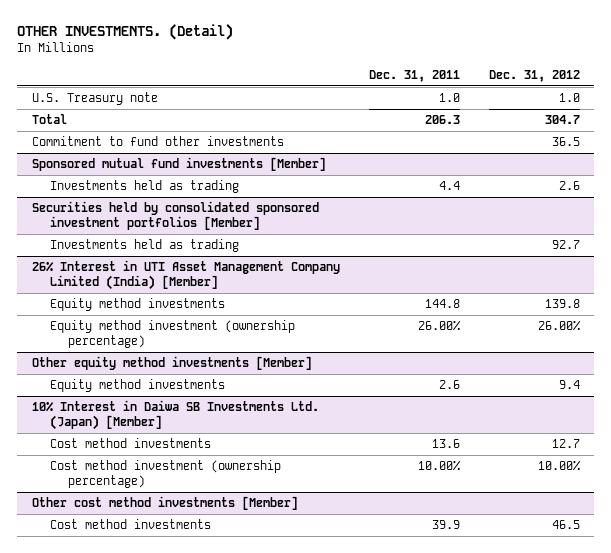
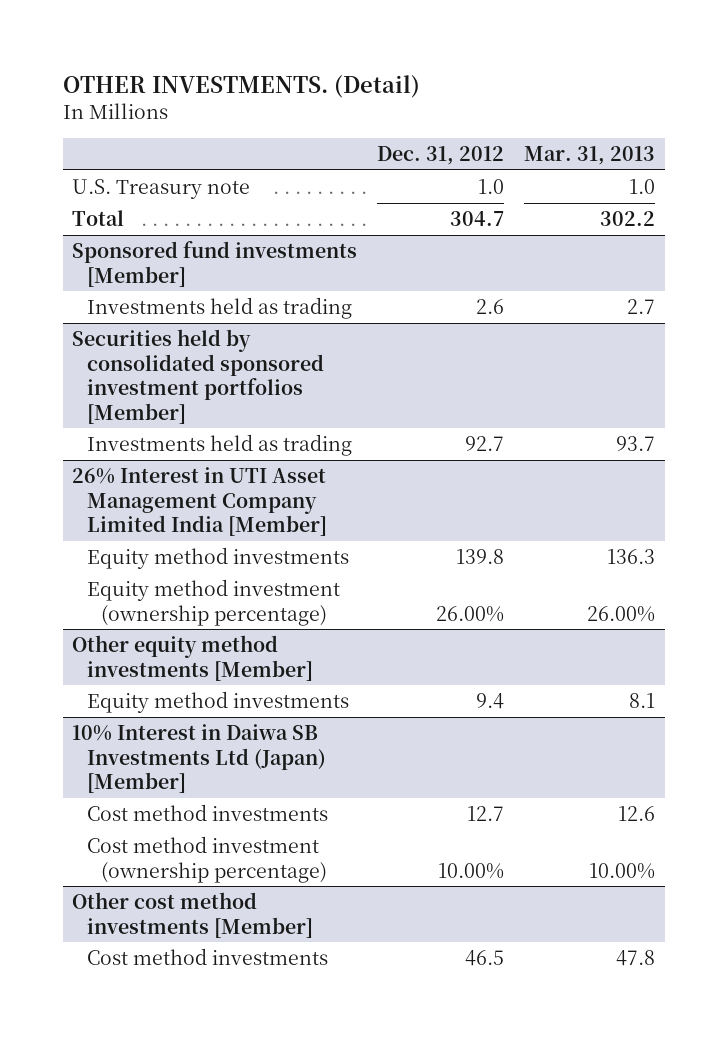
[368,69,460,82] Dec. 31, 2011 -> none
none -> [523,145,655,165] Mar. 31, 2013
[31,136,284,147] Commitment to fund other investments -> none
[31,157,326,172] Sponsored mutual fund investments [Member] -> [72,240,358,287] Sponsored fund investments [Member]
[31,260,340,290] 26% Interest in UTI Asset Management Company Limited (India) [Member] -> [72,466,327,537] 26% Interest in UTI Asset Management Company Limited India [Member]
[31,400,319,430] 10% Interest in Daiwa SB Investments Ltd. (Japan) [Member] -> [72,723,326,794] 10% Interest in Daiwa SB Investments Ltd (Japan) [Member]

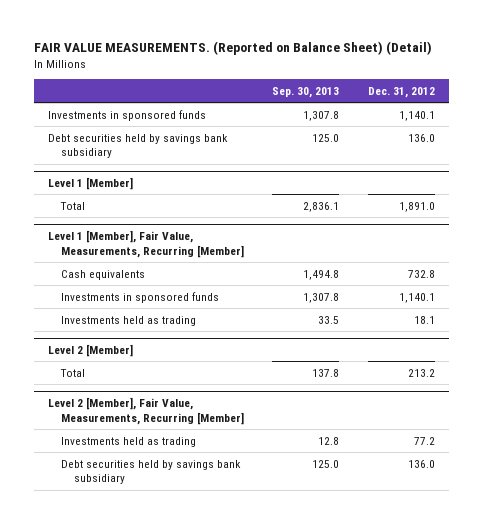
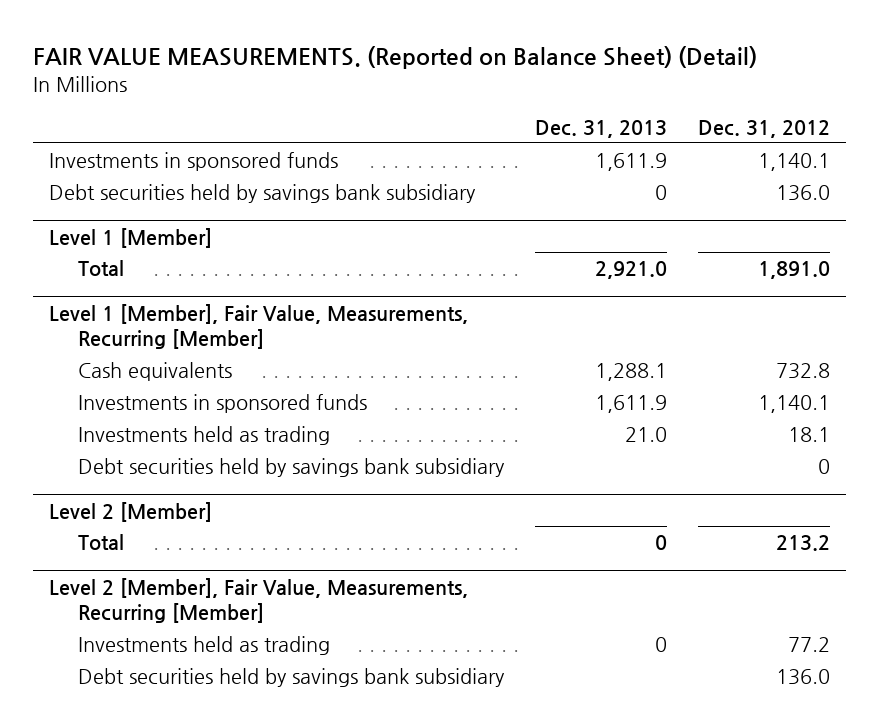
[272,86,340,98] Sep. 30, 2013 -> none
none -> [535,119,668,138] Dec. 31, 2013
none -> [77,457,505,477] Debt securities held by savings bank subsidiary

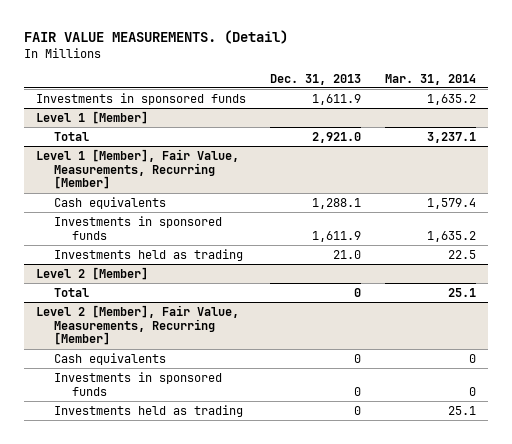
[32,46,757,70] FAIR VALUE MEASUREMENTS. (Reported on Balance Sheet) (Detail) -> [23,29,288,44] FAIR VALUE MEASUREMENTS. (Detail)
[698,119,831,138] Dec. 31, 2012 -> none
none -> [384,73,476,85] Mar. 31, 2014
[48,183,476,203] Debt securities held by savings bank subsidiary -> none
[77,457,505,477] Debt securities held by savings bank subsidiary -> none
none -> [53,352,166,365] Cash equivalents
none -> [53,371,222,396] Investments in sponsored funds
[77,667,505,687] Debt securities held by savings bank subsidiary -> none

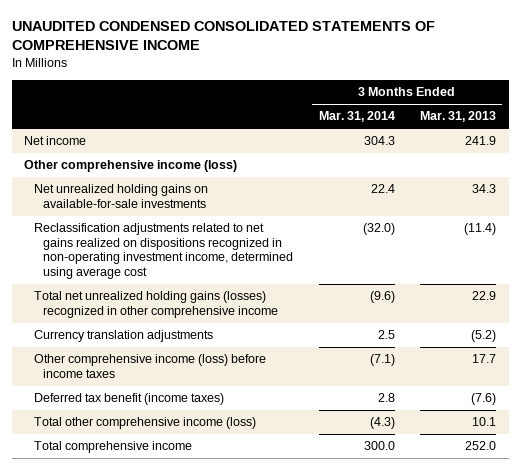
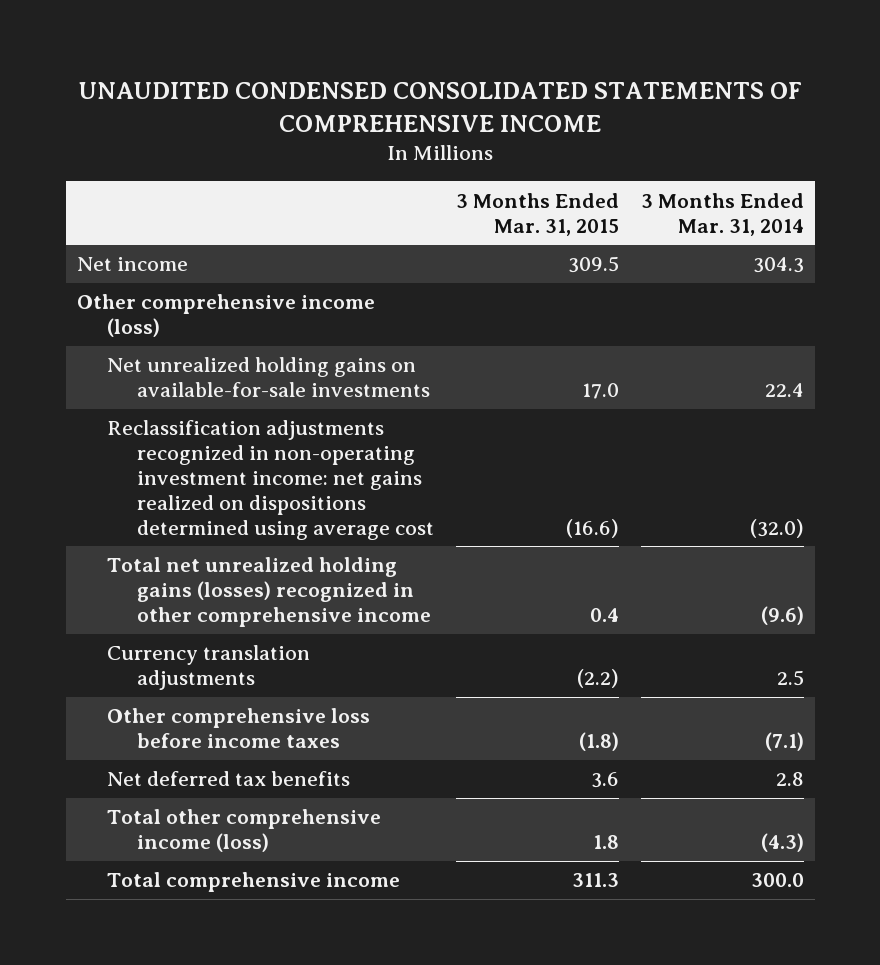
[419,111,496,123] Mar. 31, 2013 -> none
none -> [455,192,619,236] 3 Months Ended Mar. 31, 2015
[33,223,294,279] Reclassification adjustments related to net gains realized on dispositions recognized in non-operating investment income, determined using average cost -> [106,420,434,540] Reclassification adjustments recognized in non-operating investment income: net gains realized on dispositions determined using average cost
[33,354,266,378] Other comprehensive income (loss) before income taxes -> [106,708,370,749] Other comprehensive loss before income taxes
[33,393,224,406] Deferred tax benefit (income taxes) -> [106,771,350,787] Net deferred tax benefits

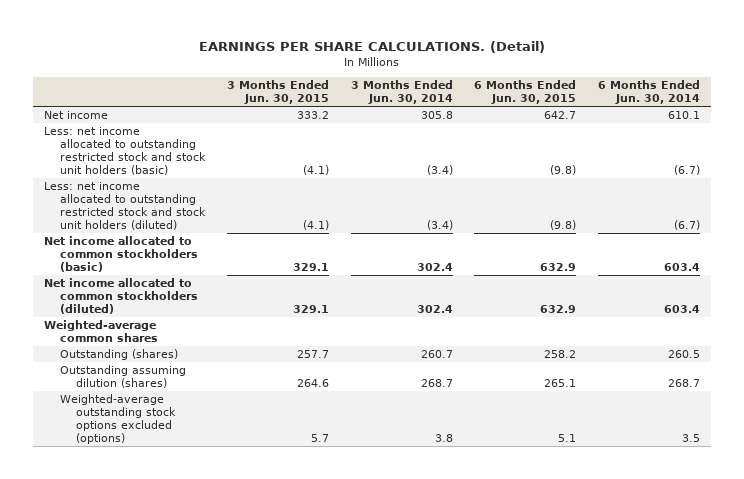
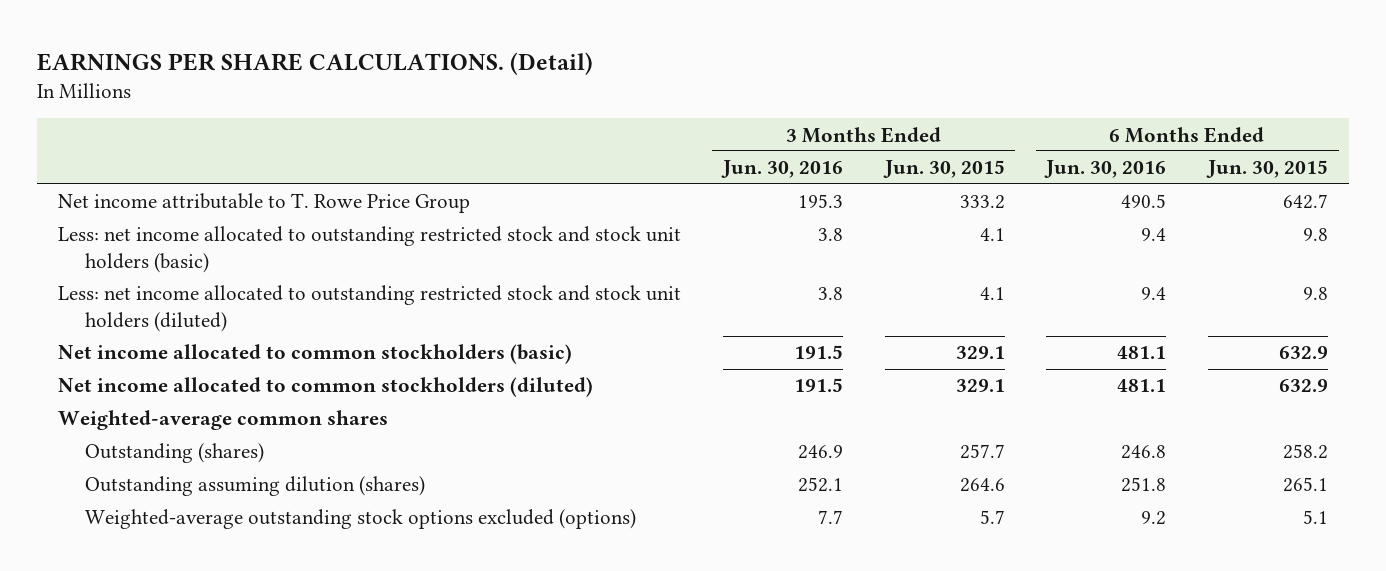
[350,79,453,104] 3 Months Ended Jun. 30, 2014 -> none
[598,79,701,104] 6 Months Ended Jun. 30, 2014 -> none
none -> [720,160,843,179] Jun. 30, 2016
none -> [1044,160,1167,179] Jun. 30, 2016
[44,111,109,120] Net income -> [58,193,471,214] Net income attributable to T. Rowe Price Group
[302,165,329,176] (4.1) -> [979,228,1005,242] 4.1
[550,165,577,176] (9.8) -> [1303,228,1329,242] 9.8
[302,220,329,231] (4.1) -> [979,287,1005,301] 4.1
[550,220,577,231] (9.8) -> [1303,287,1329,301] 9.8

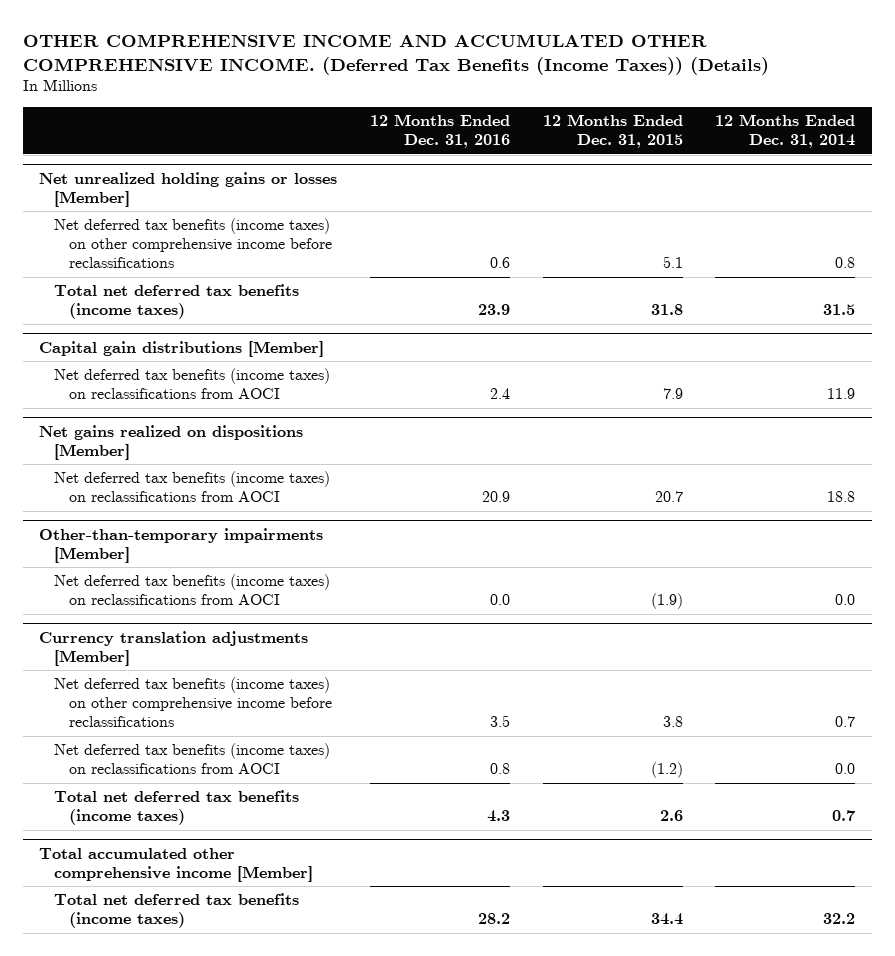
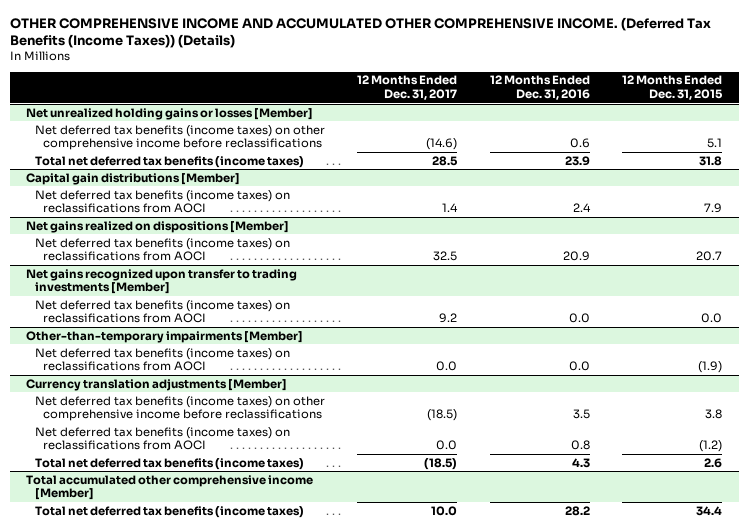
[715,113,856,149] 12 Months Ended Dec. 31, 2014 -> none
none -> [357,75,458,101] 12 Months Ended Dec. 31, 2017
none -> [26,268,298,295] Net gains recognized upon transfer to trading investments [Member]
none -> [34,299,290,324] Net deferred tax benefits (income taxes) on reclassifications from AOCI

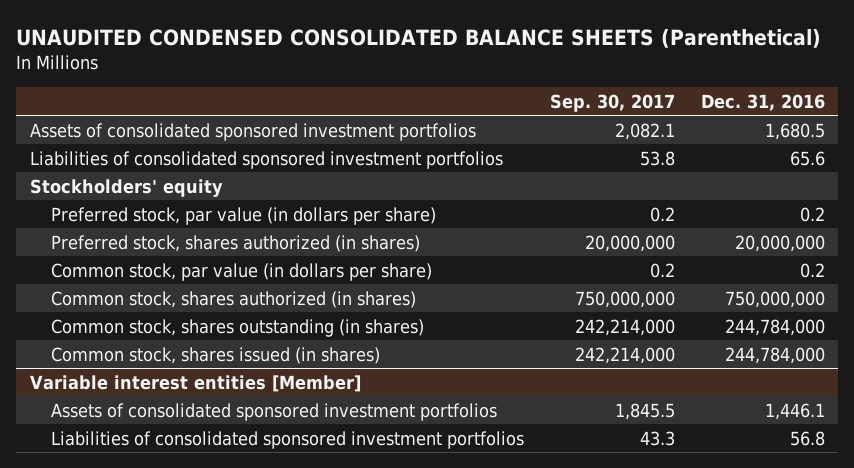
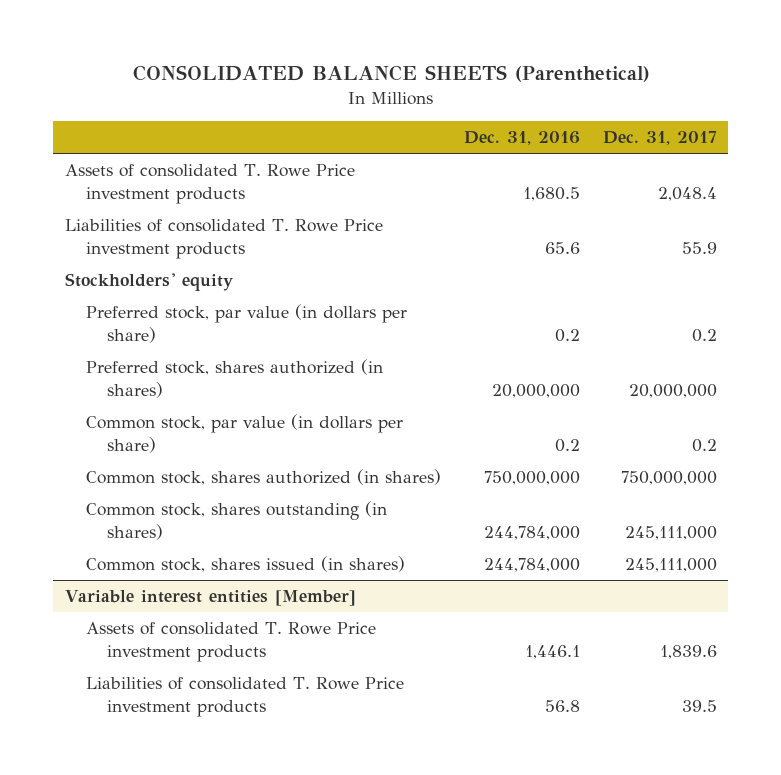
[16,28,822,48] UNAUDITED CONDENSED CONSOLIDATED BALANCE SHEETS (Parenthetical) -> [132,65,650,83] CONSOLIDATED BALANCE SHEETS (Parenthetical)
[549,93,675,112] Sep. 30, 2017 -> none
none -> [602,131,717,146] Dec. 31, 2017
[29,122,476,141] Assets of consolidated sponsored investment portfolios -> [64,164,355,204] Assets of consolidated T. Rowe Price investment products
[29,150,503,169] Liabilities of consolidated sponsored investment portfolios -> [64,219,383,259] Liabilities of consolidated T. Rowe Price investment products
[50,402,497,421] Assets of consolidated sponsored investment portfolios -> [85,622,376,662] Assets of consolidated T. Rowe Price investment products
[50,430,524,449] Liabilities of consolidated sponsored investment portfolios -> [85,677,404,717] Liabilities of consolidated T. Rowe Price investment products

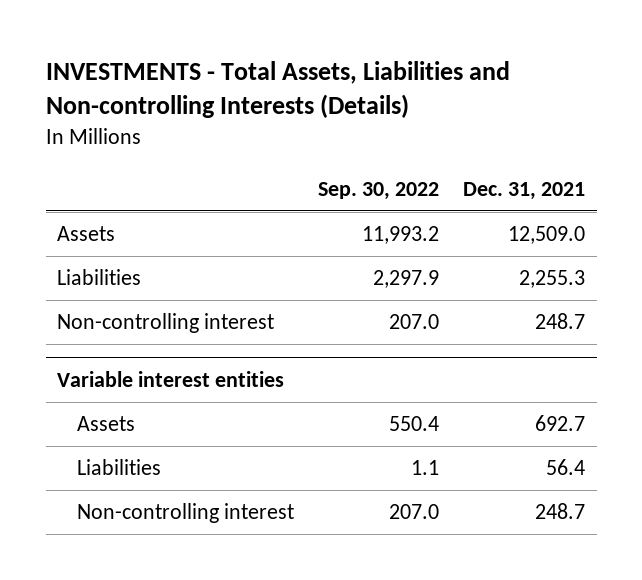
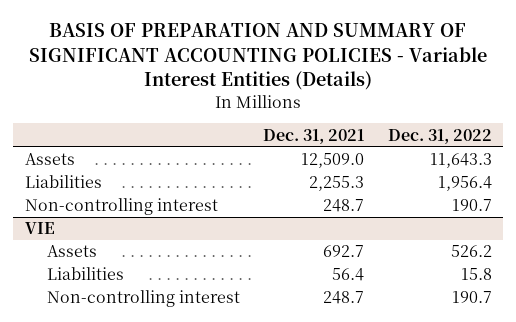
[45,60,510,119] INVESTMENTS - Total Assets, Liabilities and Non-controlling Interests (Details) -> [29,23,488,91] BASIS OF PREPARATION AND SUMMARY OF SIGNIFICANT ACCOUNTING POLICIES - Variable Interest Entities (Details)
[317,181,439,200] Sep. 30, 2022 -> none
none -> [387,128,492,144] Dec. 31, 2022
[57,371,285,388] Variable interest entities -> [24,222,55,235] VIE

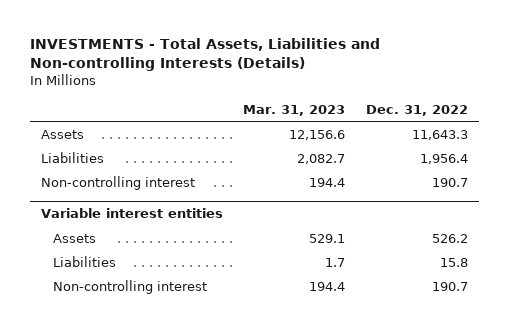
[29,23,488,91] BASIS OF PREPARATION AND SUMMARY OF SIGNIFICANT ACCOUNTING POLICIES - Variable Interest Entities (Details) -> [30,38,381,72] INVESTMENTS - Total Assets, Liabilities and Non-controlling Interests (Details)
[263,128,365,144] Dec. 31, 2021 -> none
none -> [243,104,346,116] Mar. 31, 2023
[24,222,55,235] VIE -> [40,208,223,219] Variable interest entities

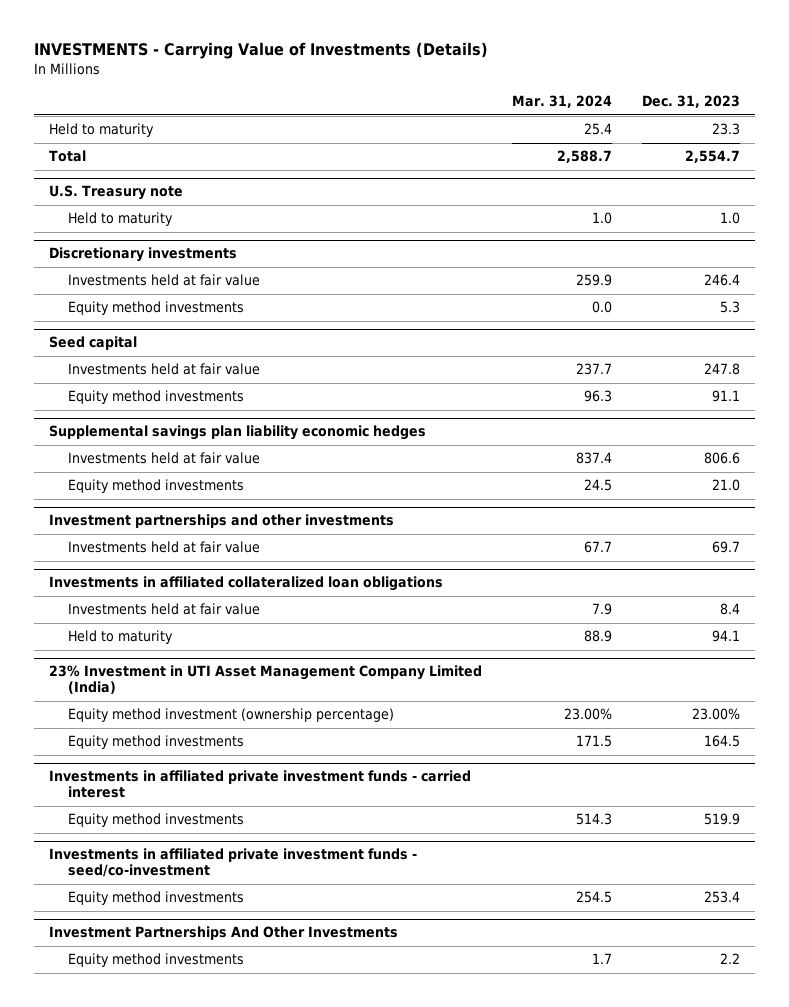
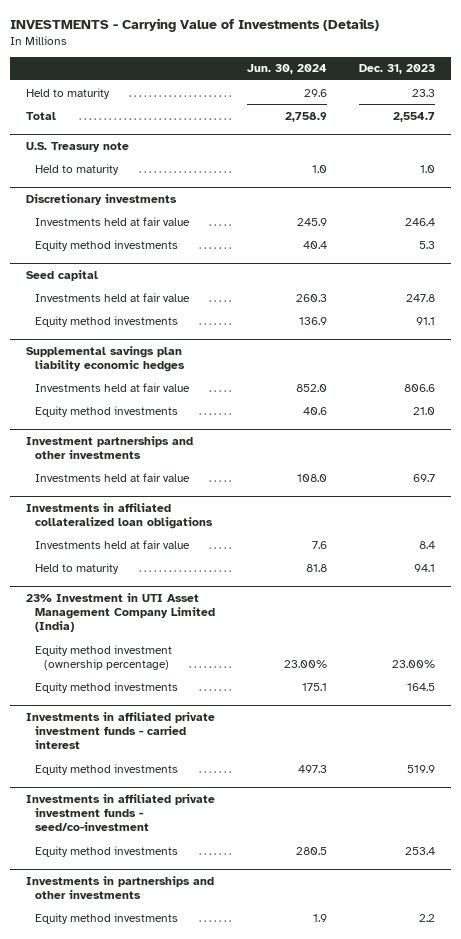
[511,95,612,109] Mar. 31, 2024 -> none
none -> [247,64,328,75] Jun. 30, 2024
[48,926,398,941] Investment Partnerships And Other Investments -> [26,875,215,899] Investments in partnerships and other investments

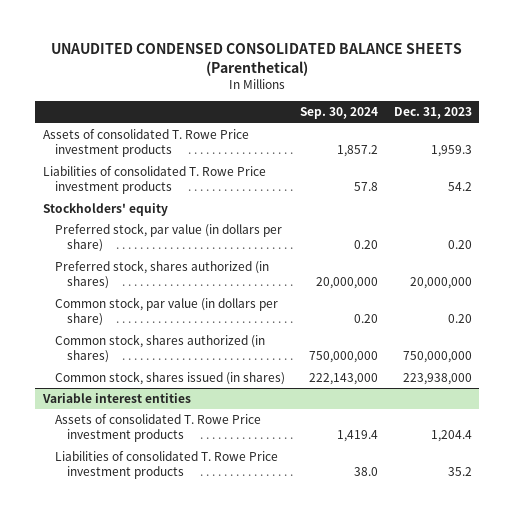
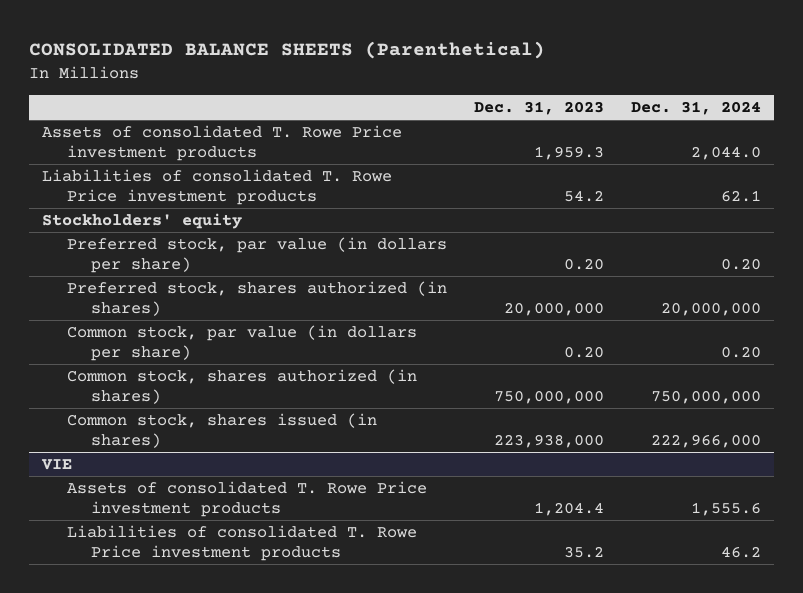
[51,42,463,76] UNAUDITED CONDENSED CONSOLIDATED BALANCE SHEETS (Parenthetical) -> [28,41,545,60] CONSOLIDATED BALANCE SHEETS (Parenthetical)
[300,107,379,120] Sep. 30, 2024 -> none
none -> [630,100,761,115] Dec. 31, 2024
[41,393,191,404] Variable interest entities -> [41,458,73,470] VIE

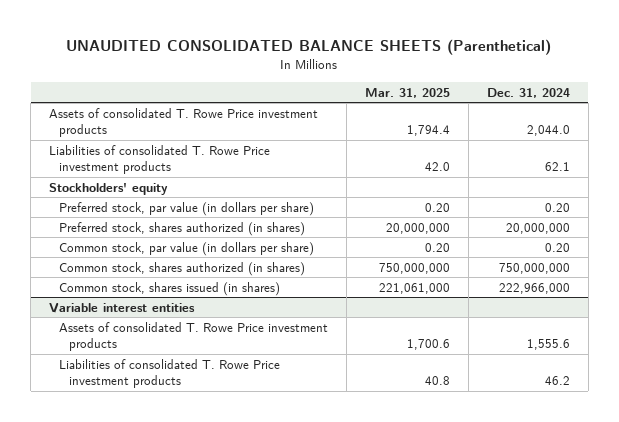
[28,41,545,60] CONSOLIDATED BALANCE SHEETS (Parenthetical) -> [66,39,552,56] UNAUDITED CONSOLIDATED BALANCE SHEETS (Parenthetical)
[473,100,604,115] Dec. 31, 2023 -> none
none -> [365,87,451,98] Mar. 31, 2025
[41,458,73,470] VIE -> [49,302,196,313] Variable interest entities

